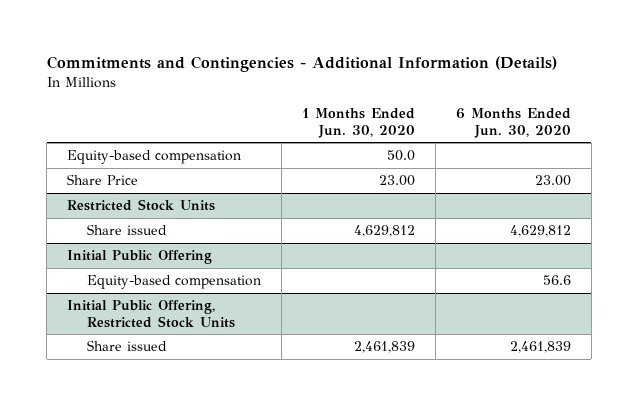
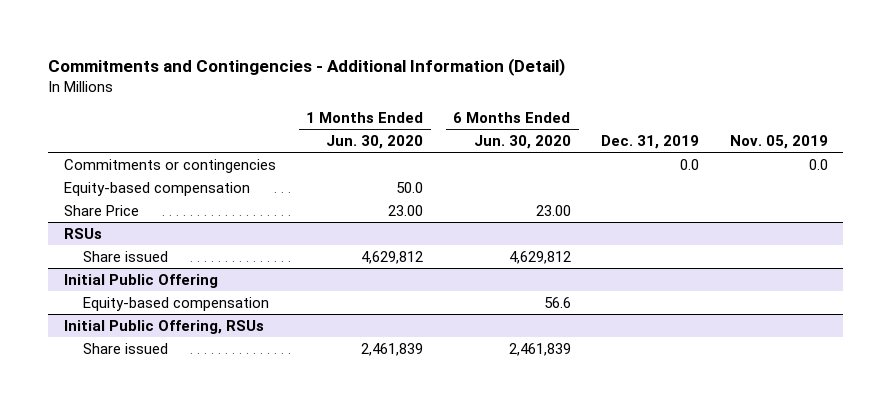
[46,56,557,73] Commitments and Contingencies - Additional Information (Details) -> [48,57,566,76] Commitments and Contingencies - Additional Information (Detail)
none -> [601,135,700,150] Dec. 31, 2019
none -> [730,135,829,150] Nov. 05, 2019
none -> [63,158,276,173] Commitments or contingencies
[67,199,216,212] Restricted Stock Units -> [63,227,102,239] RSUs
[67,300,236,328] Initial Public Offering, Restricted Stock Units -> none
none -> [63,319,264,334] Initial Public Offering, RSUs

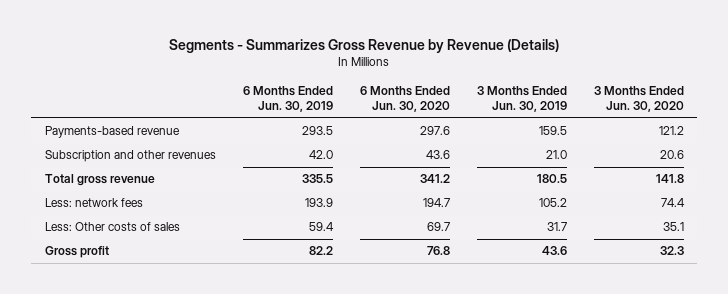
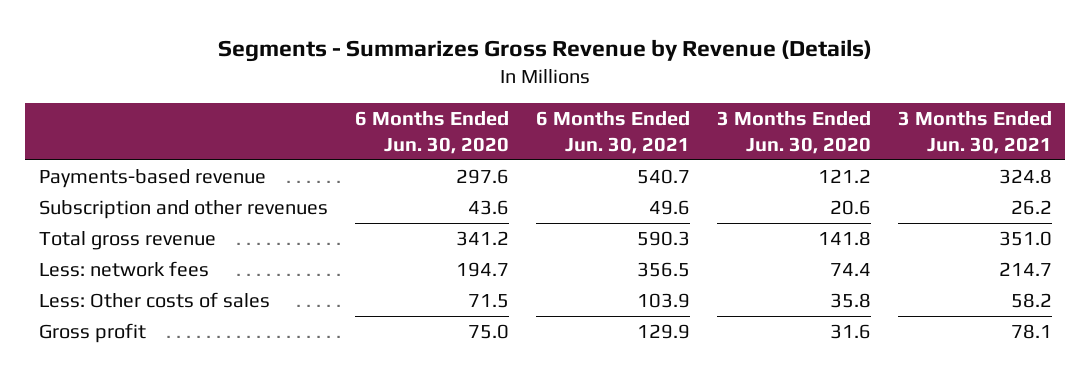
[242,85,333,113] 6 Months Ended Jun. 30, 2019 -> none
[476,85,567,113] 3 Months Ended Jun. 30, 2019 -> none
none -> [535,111,690,154] 6 Months Ended Jun. 30, 2021
none -> [897,111,1052,154] 3 Months Ended Jun. 30, 2021
[426,222,450,232] 69.7 -> [467,294,509,309] 71.5
[662,222,684,232] 35.1 -> [829,293,871,309] 35.8
[426,246,450,256] 76.8 -> [467,324,509,340] 75.0
[659,246,684,256] 32.3 -> [829,324,871,340] 31.6

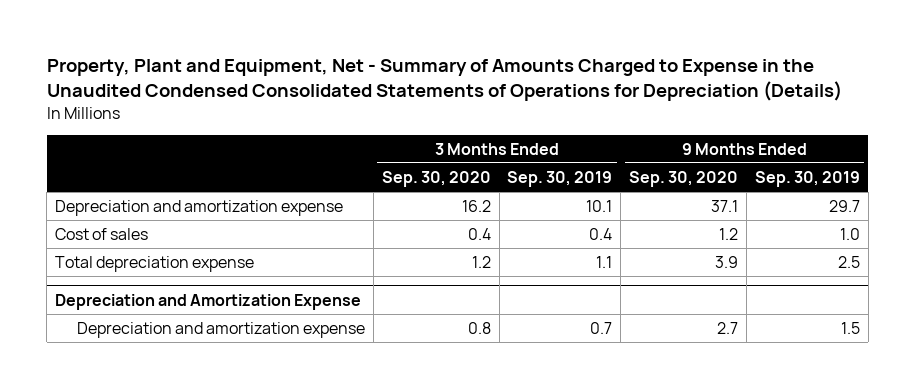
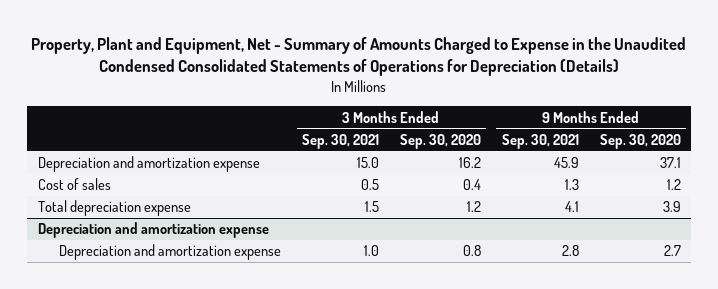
[507,170,613,187] Sep. 30, 2019 -> none
[755,170,861,187] Sep. 30, 2019 -> none
none -> [301,134,379,150] Sep. 30, 2021
none -> [501,134,579,150] Sep. 30, 2021
[55,293,362,310] Depreciation and Amortization Expense -> [37,222,269,239] Depreciation and amortization expense

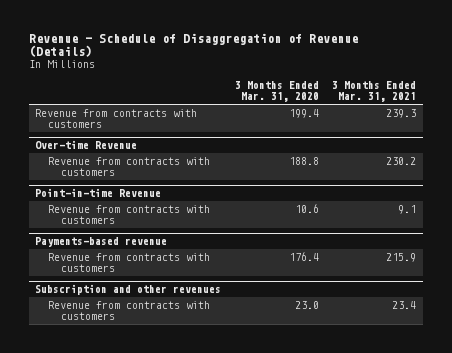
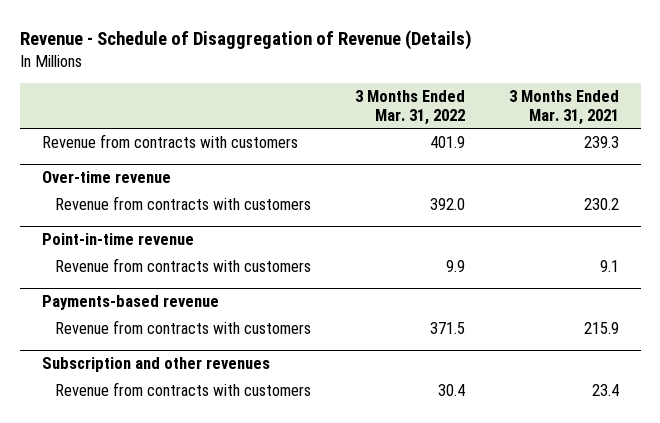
[234,81,319,103] 3 Months Ended Mar. 31, 2020 -> none
none -> [355,89,466,125] 3 Months Ended Mar. 31, 2022
[35,140,138,150] Over-time Revenue -> [41,171,171,184] Over-time revenue
[35,188,162,198] Point-in-time Revenue -> [41,233,194,246] Point-in-time revenue

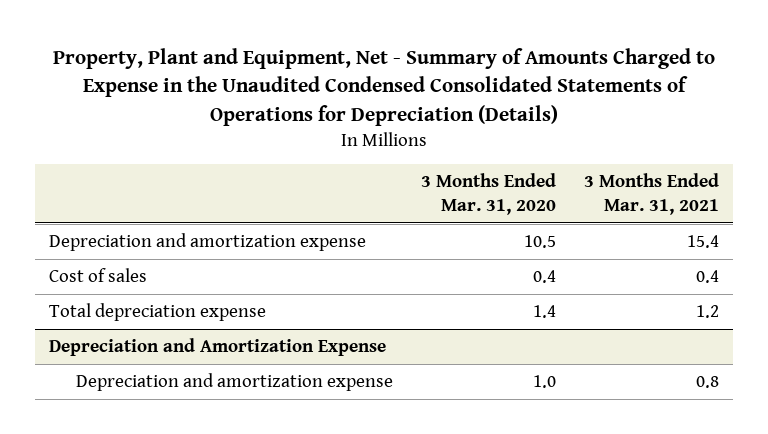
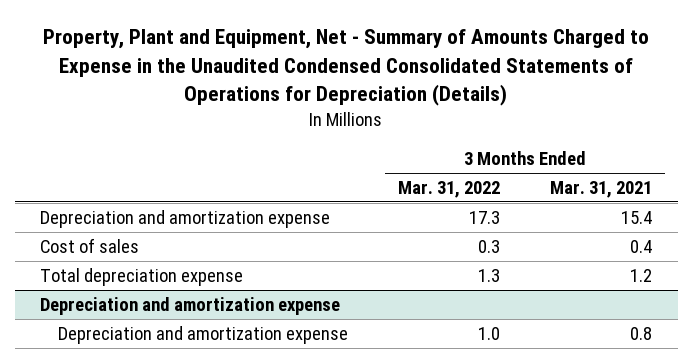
[420,173,556,216] 3 Months Ended Mar. 31, 2020 -> none
none -> [398,181,501,199] Mar. 31, 2022
[48,338,386,357] Depreciation and Amortization Expense -> [40,296,341,315] Depreciation and amortization expense

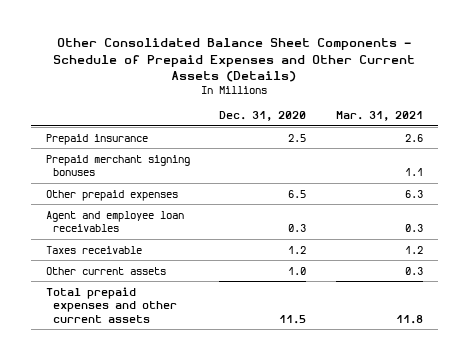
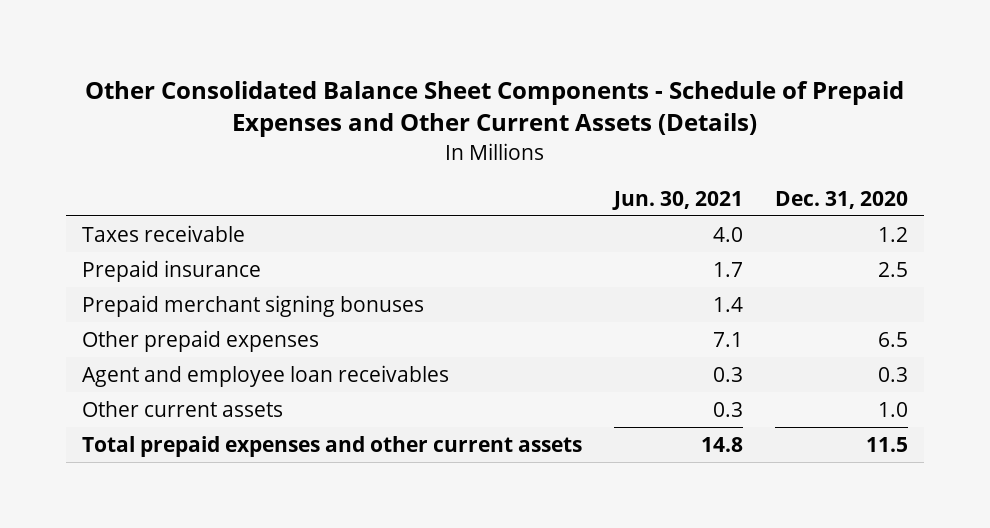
[335,111,423,122] Mar. 31, 2021 -> none
none -> [611,190,743,210] Jun. 30, 2021
[45,245,142,254] Taxes receivable -> [82,224,246,242] Taxes receivable

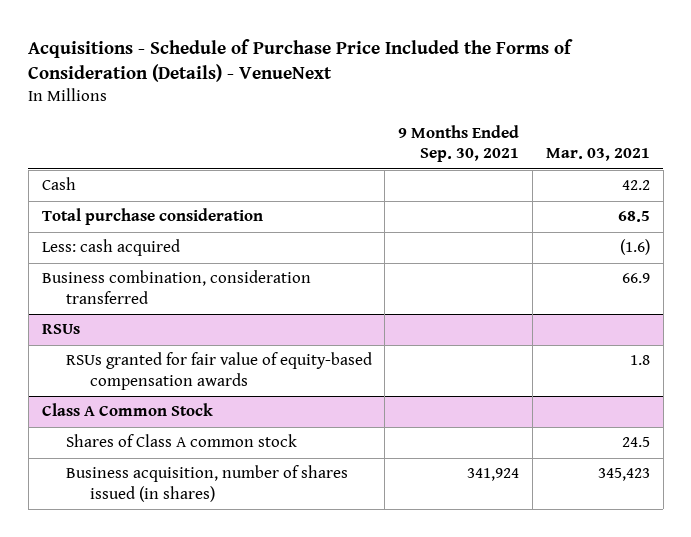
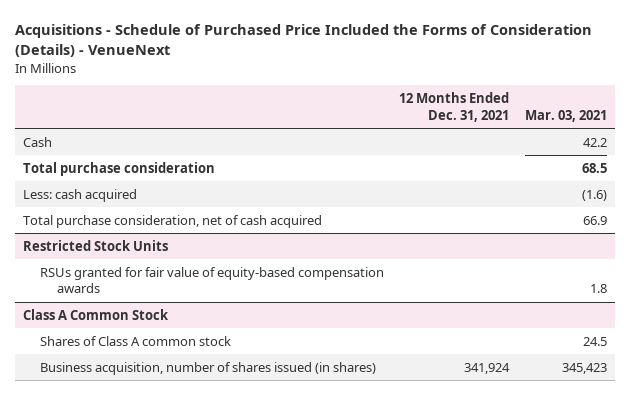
[28,38,574,82] Acquisitions - Schedule of Purchase Price Included the Forms of Consideration (Details) - VenueNext -> [15,24,593,58] Acquisitions - Schedule of Purchased Price Included the Forms of Consideration (Details) - VenueNext
[398,124,520,163] 9 Months Ended Sep. 30, 2021 -> none
none -> [399,92,510,122] 12 Months Ended Dec. 31, 2021
[41,270,311,304] Business combination, consideration transferred -> [23,214,323,228] Total purchase consideration, net of cash acquired
[41,324,80,335] RSUs -> [23,239,169,251] Restricted Stock Units

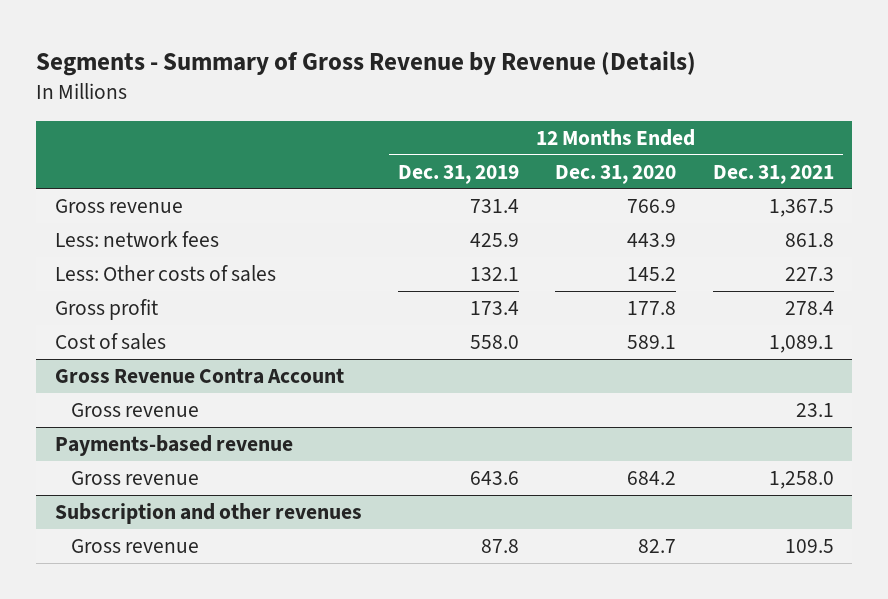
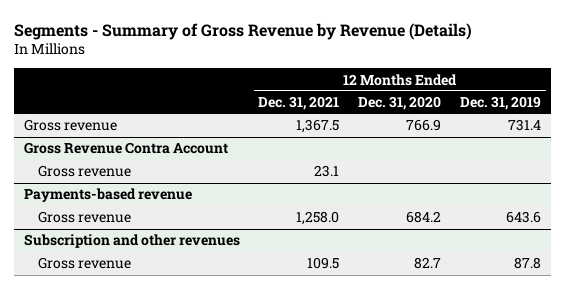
[54,231,219,248] Less: network fees -> none
[54,265,276,283] Less: Other costs of sales -> none
[54,299,158,321] Gross profit -> none
[54,333,166,351] Cost of sales -> none

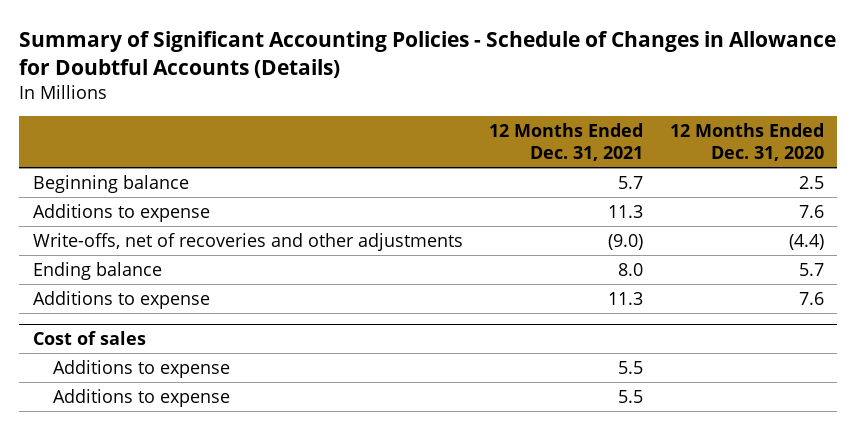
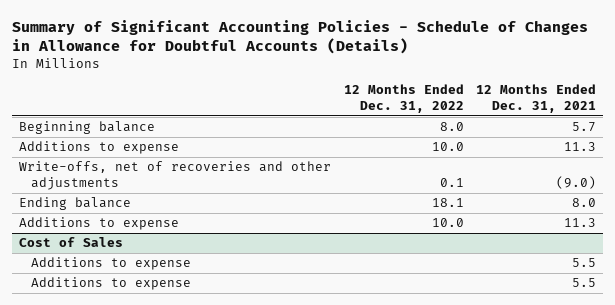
[670,123,825,162] 12 Months Ended Dec. 31, 2020 -> none
none -> [343,84,464,114] 12 Months Ended Dec. 31, 2022
[32,330,146,345] Cost of sales -> [18,237,123,248] Cost of Sales

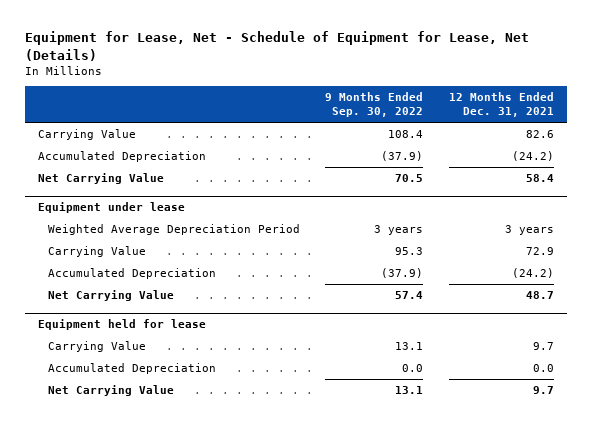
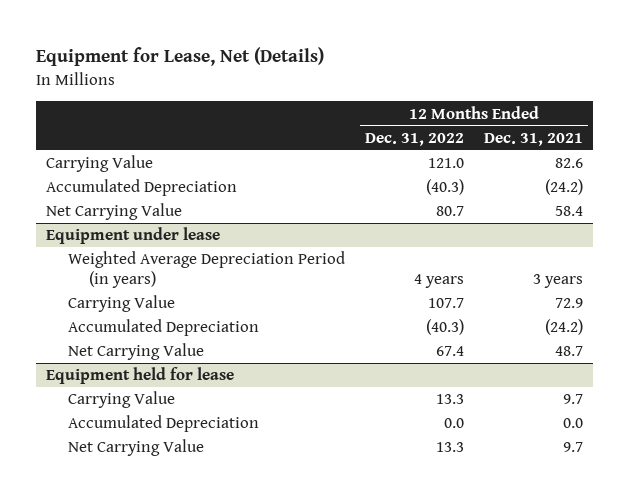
[25,31,530,61] Equipment for Lease, Net - Schedule of Equipment for Lease, Net (Details) -> [36,47,325,67] Equipment for Lease, Net (Details)
[325,92,424,118] 9 Months Ended Sep. 30, 2022 -> none
none -> [364,132,464,146] Dec. 31, 2022
[47,224,300,236] Weighted Average Depreciation Period -> [67,251,345,289] Weighted Average Depreciation Period (in years)

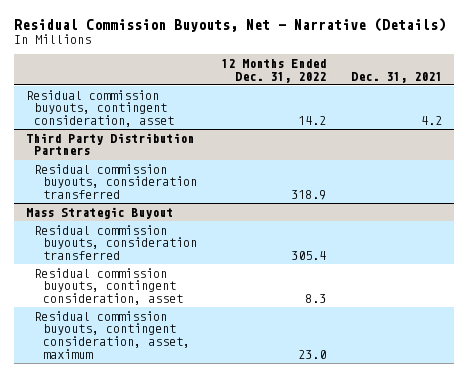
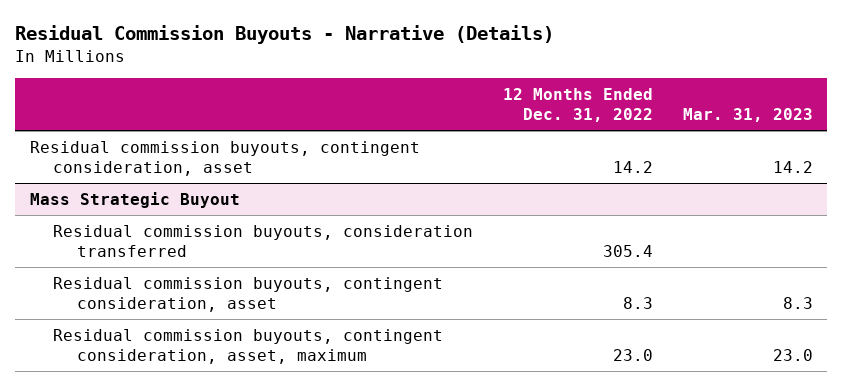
[13,17,446,32] Residual Commission Buyouts, Net - Narrative (Details) -> [15,25,555,45] Residual Commission Buyouts - Narrative (Details)
[350,71,442,83] Dec. 31, 2021 -> none
none -> [682,108,813,123] Mar. 31, 2023
[26,132,195,156] Third Party Distribution Partners -> none
[34,163,197,200] Residual commission buyouts, consideration transferred -> none

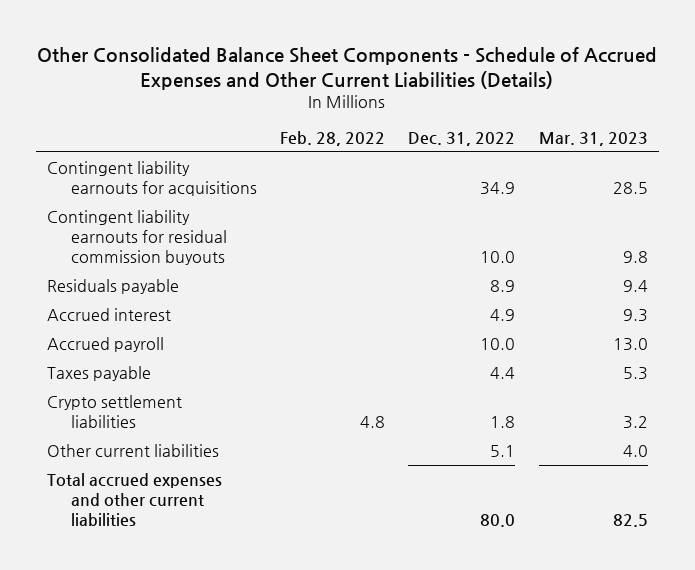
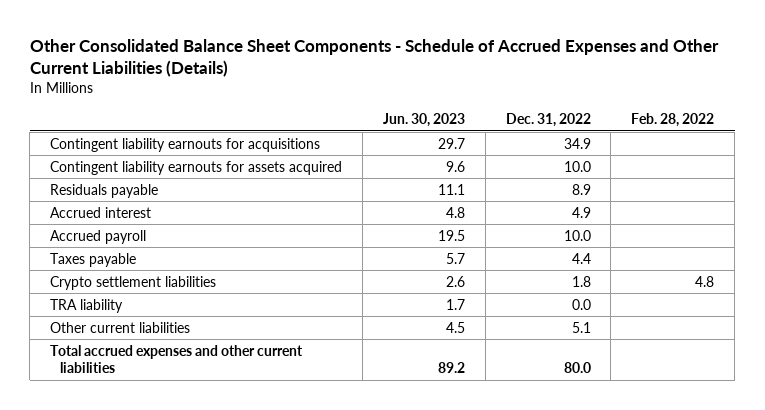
[538,132,648,147] Mar. 31, 2023 -> none
none -> [382,113,465,128] Jun. 30, 2023
[47,209,227,266] Contingent liability earnouts for residual commission buyouts -> none
none -> [50,160,343,175] Contingent liability earnouts for assets acquired
none -> [50,298,124,313] TRA liability

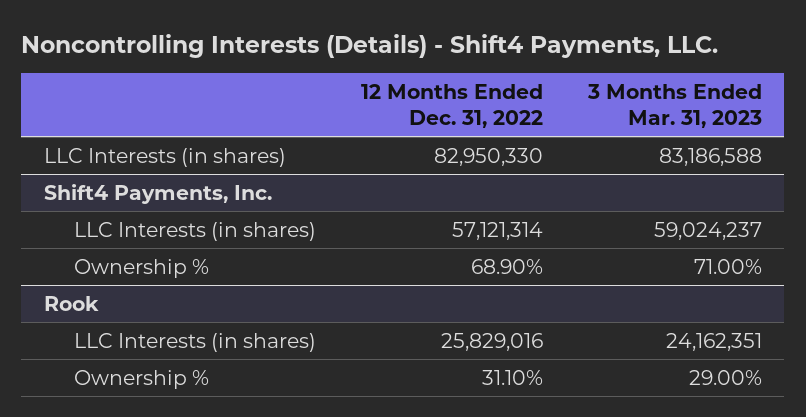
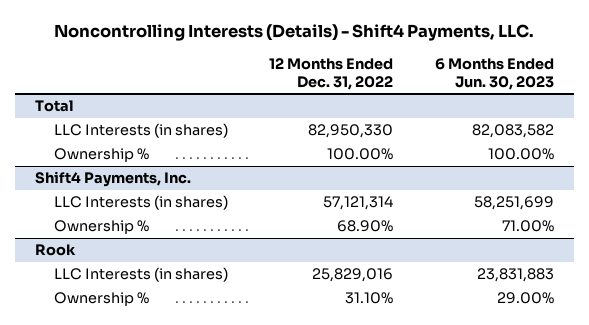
[587,83,763,128] 3 Months Ended Mar. 31, 2023 -> none
none -> [434,57,554,90] 6 Months Ended Jun. 30, 2023
none -> [35,100,75,113] Total
none -> [54,148,150,163] Ownership %

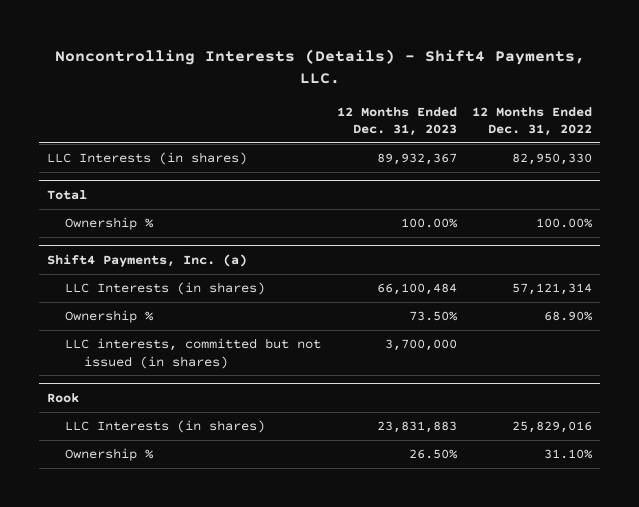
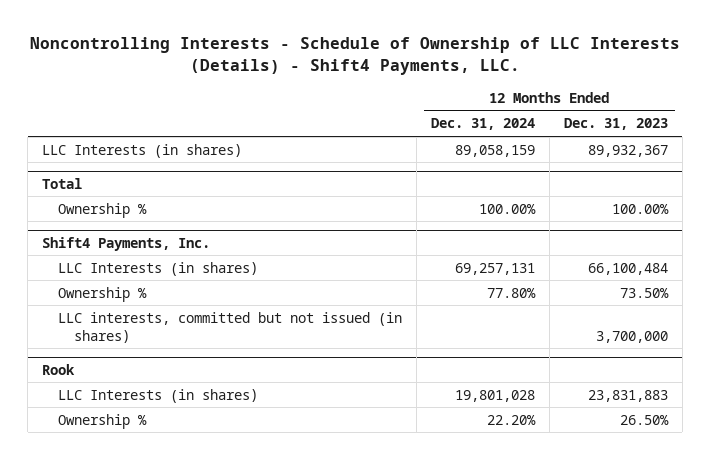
[54,49,585,85] Noncontrolling Interests (Details) - Shift4 Payments, LLC. -> [30,37,681,76] Noncontrolling Interests - Schedule of Ownership of LLC Interests (Details) - Shift4 Payments, LLC.
[472,106,593,136] 12 Months Ended Dec. 31, 2022 -> none
none -> [430,118,535,131] Dec. 31, 2024
[46,253,247,267] Shift4 Payments, Inc. (a) -> [42,236,211,251] Shift4 Payments, Inc.

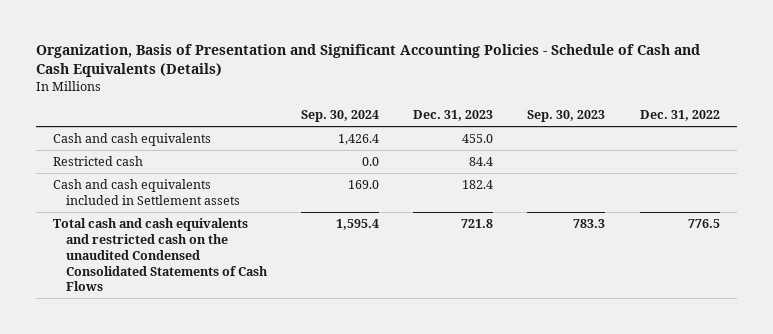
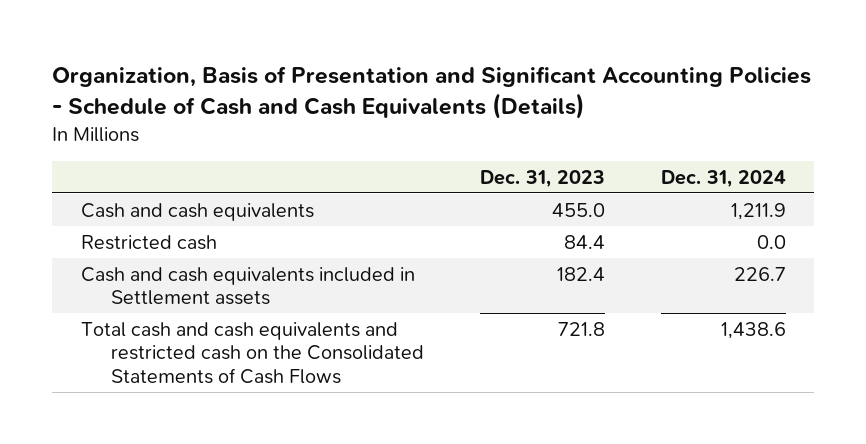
[300,110,379,123] Sep. 30, 2024 -> none
[527,110,606,123] Sep. 30, 2023 -> none
[639,110,720,122] Dec. 31, 2022 -> none
none -> [660,169,786,188] Dec. 31, 2024
[53,217,268,292] Total cash and cash equivalents and restricted cash on the unaudited Condensed Consolidated Statements of Cash Flows -> [80,321,424,384] Total cash and cash equivalents and restricted cash on the Consolidated Statements of Cash Flows

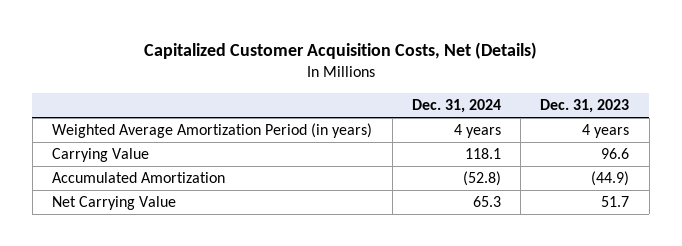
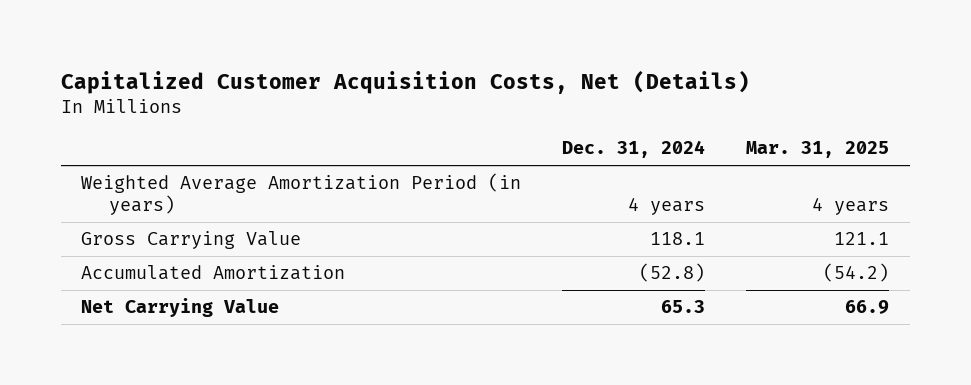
[540,99,630,114] Dec. 31, 2023 -> none
none -> [746,141,890,159] Mar. 31, 2025
[52,148,150,163] Carrying Value -> [81,231,302,250] Gross Carrying Value

